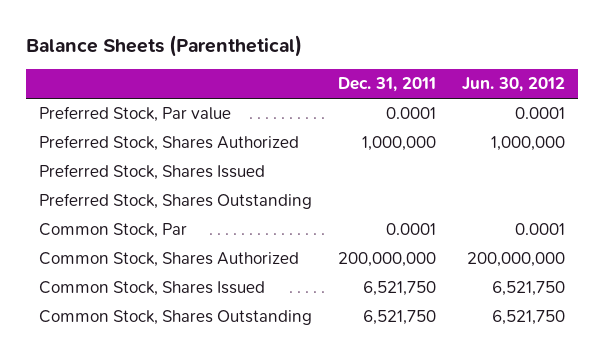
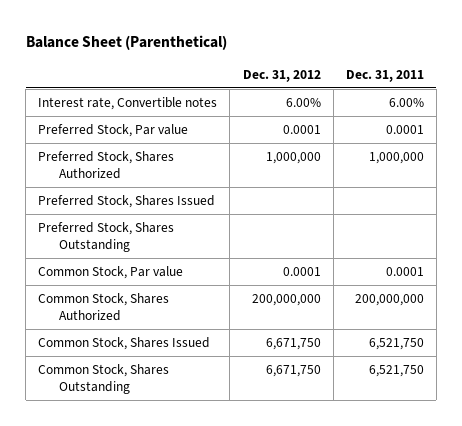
[26,35,303,58] Balance Sheets (Parenthetical) -> [25,35,227,51] Balance Sheet (Parenthetical)
[462,77,566,93] Jun. 30, 2012 -> none
none -> [242,69,321,82] Dec. 31, 2012
none -> [38,97,218,111] Interest rate, Convertible notes
[39,223,188,239] Common Stock, Par -> [38,266,184,280] Common Stock, Par value

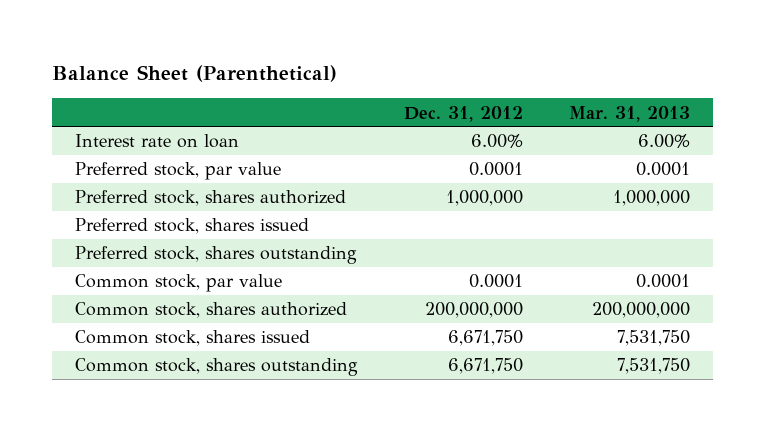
[345,69,424,82] Dec. 31, 2011 -> none
none -> [568,105,690,122] Mar. 31, 2013
[38,97,218,111] Interest rate, Convertible notes -> [75,134,240,149] Interest rate on loan
[38,124,189,138] Preferred Stock, Par value -> [75,162,282,181] Preferred stock, par value
[38,151,175,179] Preferred Stock, Shares Authorized -> [75,190,347,207] Preferred stock, shares authorized
[38,195,216,209] Preferred Stock, Shares Issued -> [75,218,310,235] Preferred stock, shares issued
[38,222,175,252] Preferred Stock, Shares Outstanding -> [75,246,358,265] Preferred stock, shares outstanding
[38,266,184,280] Common Stock, Par value -> [75,274,283,293] Common stock, par value
[38,293,170,321] Common Stock, Shares Authorized -> [75,302,348,319] Common stock, shares authorized
[38,337,211,351] Common Stock, Shares Issued -> [75,330,311,347] Common stock, shares issued
[38,364,170,394] Common Stock, Shares Outstanding -> [75,358,359,377] Common stock, shares outstanding

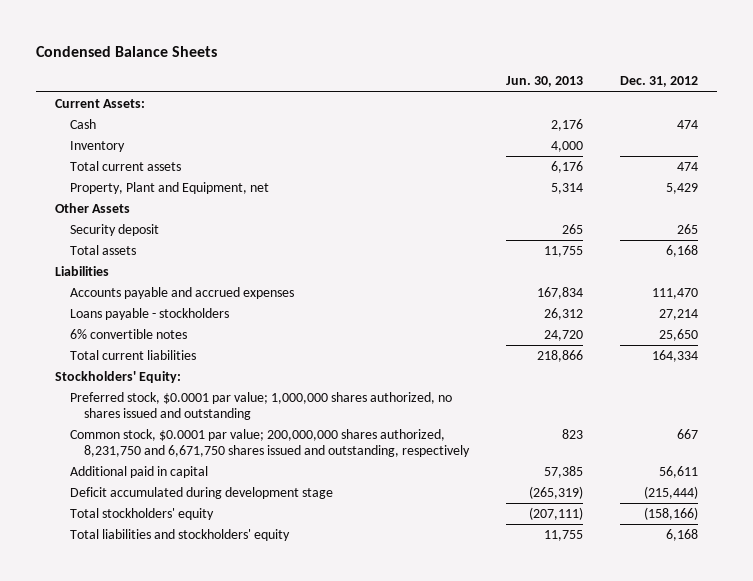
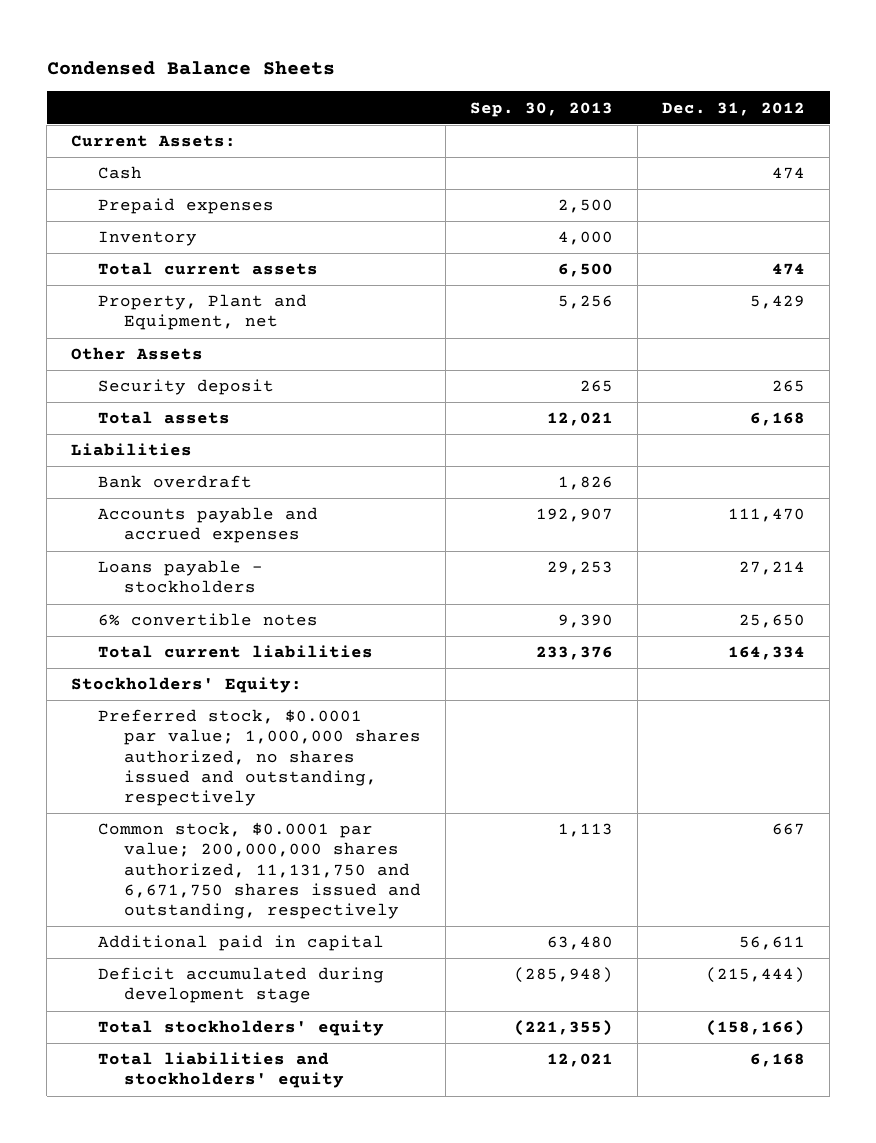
[506,76,584,88] Jun. 30, 2013 -> none
none -> [470,101,614,117] Sep. 30, 2013
none -> [97,198,274,215] Prepaid expenses
none -> [97,475,252,489] Bank overdraft
[69,391,452,421] Preferred stock, $0.0001 par value; 1,000,000 shares authorized, no shares issued and outstanding -> [97,709,422,807] Preferred stock, $0.0001 par value; 1,000,000 shares authorized, no shares issued and outstanding, respectively
[69,428,471,458] Common stock, $0.0001 par value; 200,000,000 shares authorized, 8,231,750 and 6,671,750 shares issued and outstanding, respectively -> [97,822,422,920] Common stock, $0.0001 par value; 200,000,000 shares authorized, 11,131,750 and 6,671,750 shares issued and outstanding, respectively

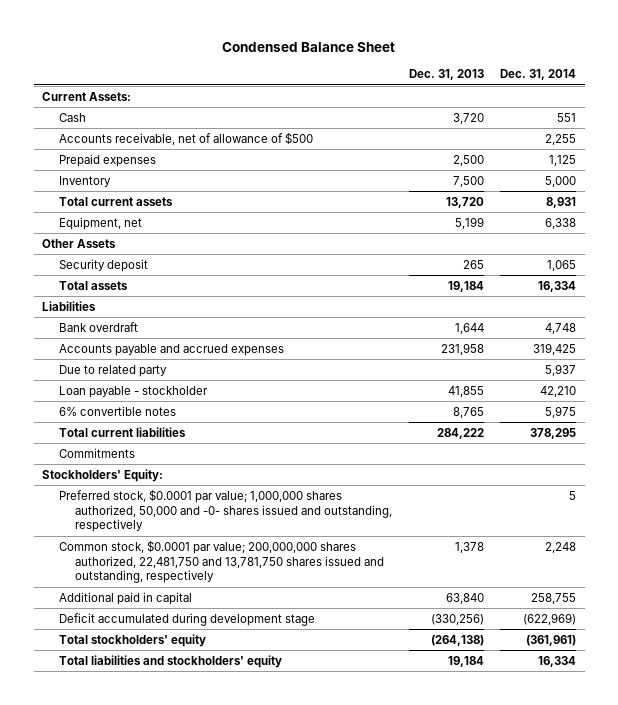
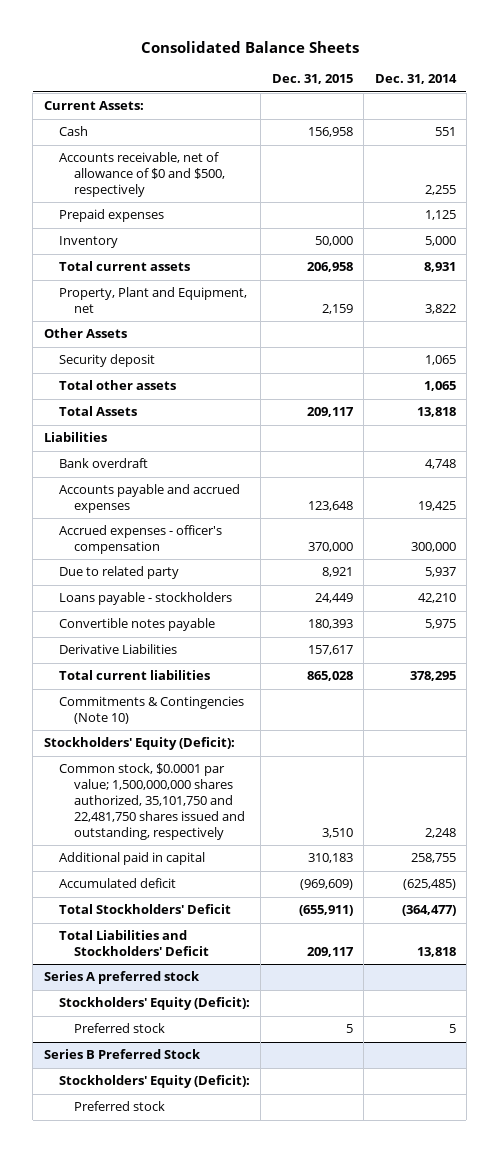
[222,41,396,52] Condensed Balance Sheet -> [140,40,359,53] Consolidated Balance Sheets
[408,69,484,81] Dec. 31, 2013 -> none
none -> [271,74,353,85] Dec. 31, 2015
[58,131,313,145] Accounts receivable, net of allowance of $500 -> [58,152,225,198] Accounts receivable, net of allowance of $0 and $500, respectively
[58,216,142,230] Equipment, net -> [58,287,247,314] Property, Plant and Equipment, net
[545,217,577,229] 6,338 -> [424,304,456,315] 3,822
none -> [58,380,176,391] Total other assets
[58,280,128,290] Total assets -> [58,406,137,417] Total Assets
[538,280,577,292] 16,334 -> [416,407,456,418] 13,818
[533,342,577,355] 319,425 -> [417,501,456,512] 19,425
none -> [58,525,222,555] Accrued expenses - officer's compensation
[58,385,208,398] Loan payable - stockholder -> [58,592,232,606] Loans payable - stockholders
[58,405,176,416] 6% convertible notes -> [58,618,215,632] Convertible notes payable
none -> [58,644,177,655] Derivative Liabilities
[58,488,393,533] Preferred stock, $0.0001 par value; 1,000,000 shares authorized, 50,000 and -0- shares issued and outstanding, respectively -> none
[58,447,135,458] Commitments -> [58,696,244,725] Commitments & Contingencies (Note 10)
[41,468,163,482] Stockholders' Equity: -> [43,737,235,751] Stockholders' Equity (Deficit):
[58,539,385,584] Common stock, $0.0001 par value; 200,000,000 shares authorized, 22,481,750 and 13,781,750 shares issued and outstanding, respectively -> [58,763,245,840] Common stock, $0.0001 par value; 1,500,000,000 shares authorized, 35,101,750 and 22,481,750 shares issued and outstanding, respectively
[58,612,315,626] Deficit accumulated during development stage -> [58,878,176,889] Accumulated deficit
[523,612,577,625] (622,969) -> [402,879,456,891] (625,485)
[58,633,206,647] Total stockholders' equity -> [58,904,231,915] Total Stockholders' Deficit
[526,634,577,646] (361,961) -> [401,905,456,917] (364,477)
[58,654,282,668] Total liabilities and stockholders' equity -> [58,930,209,957] Total Liabilities and Stockholders' Deficit
[538,655,577,667] 16,334 -> [416,947,456,958] 13,818
none -> [43,971,200,985] Series A preferred stock
none -> [58,997,250,1011] Stockholders' Equity (Deficit):
none -> [73,1023,165,1034] Preferred stock
none -> [43,1049,201,1060] Series B Preferred Stock
none -> [58,1075,250,1089] Stockholders' Equity (Deficit):
none -> [73,1101,165,1112] Preferred stock

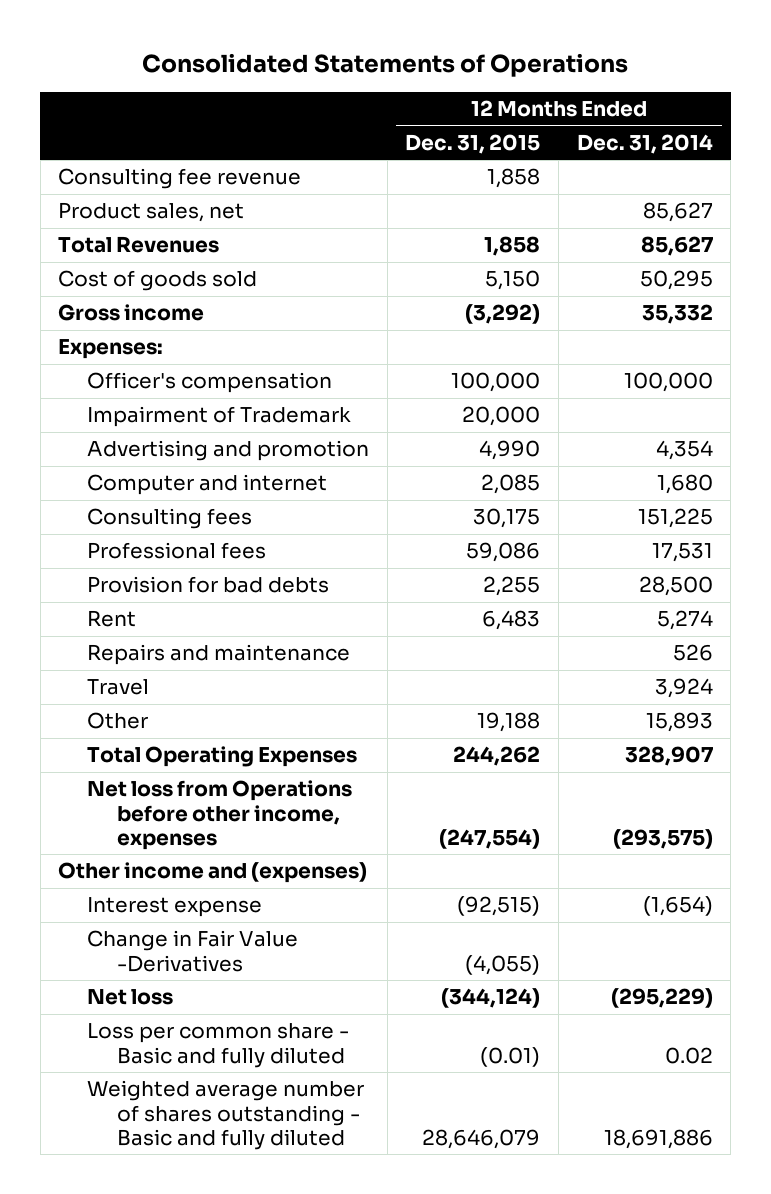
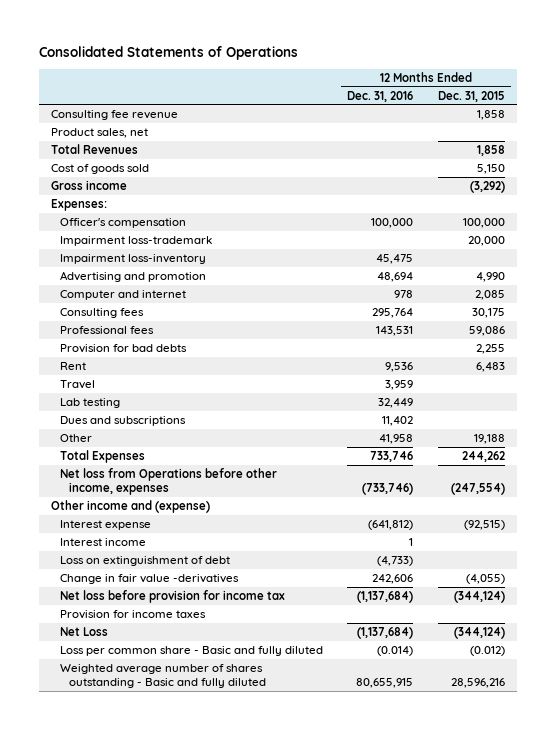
[576,133,713,154] Dec. 31, 2014 -> none
none -> [347,90,414,102] Dec. 31, 2016
[87,406,352,428] Impairment of Trademark -> [59,236,212,247] Impairment loss-trademark
none -> [59,254,206,265] Impairment loss-inventory
[87,644,351,666] Repairs and maintenance -> none
none -> [59,398,120,409] Lab testing
none -> [59,416,186,427] Dues and subscriptions
[87,746,358,768] Total Operating Expenses -> [59,450,145,464] Total Expenses
[58,862,368,884] Other income and (expenses) -> [50,500,210,514] Other income and (expense)
none -> [59,538,146,547] Interest income
none -> [59,556,230,567] Loss on extinguishment of debt
[87,930,299,972] Change in Fair Value -Derivatives -> [59,574,239,585] Change in fair value -derivatives
none -> [59,590,285,604] Net loss before provision for income tax
none -> [59,610,206,620] Provision for income taxes
[87,989,174,1006] Net loss -> [59,627,108,637] Net Loss
[480,1046,541,1067] (0.01) -> [469,646,505,657] (0.012)
[422,1128,541,1149] 28,646,079 -> [450,678,505,689] 28,596,216

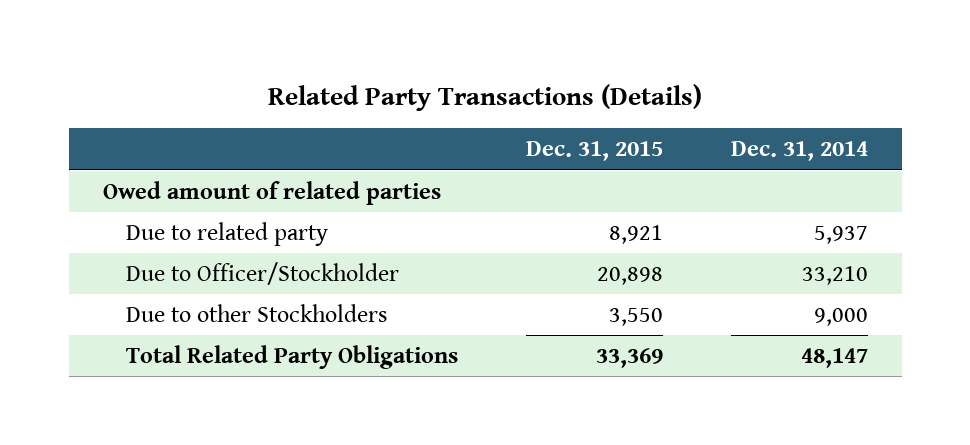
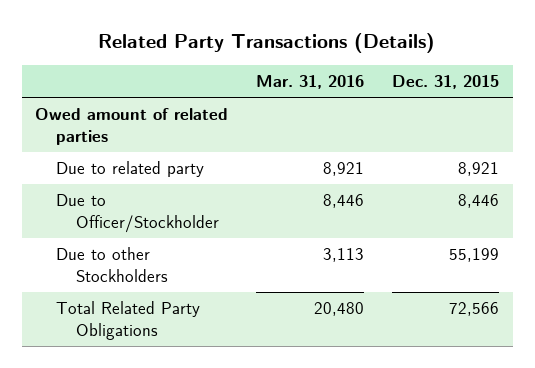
[730,141,868,162] Dec. 31, 2014 -> none
none -> [256,75,365,90] Mar. 31, 2016
[596,266,663,285] 20,898 -> [458,193,500,208] 8,446
[608,307,663,326] 3,550 -> [449,247,500,262] 55,199
[595,347,663,368] 33,369 -> [449,301,500,316] 72,566

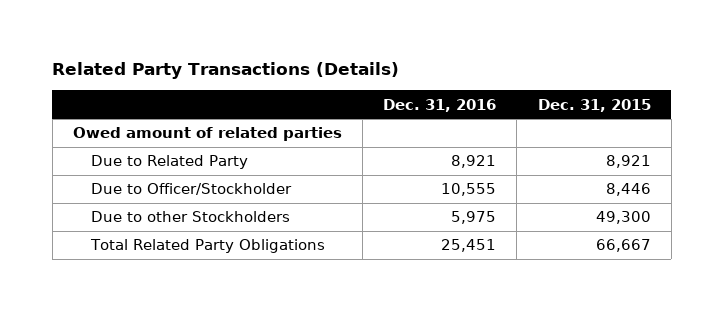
[256,75,365,90] Mar. 31, 2016 -> none
none -> [383,98,497,112] Dec. 31, 2016
[55,160,204,177] Due to related party -> [91,155,249,170] Due to Related Party
[449,247,500,262] 55,199 -> [595,211,651,225] 49,300
[449,301,500,316] 72,566 -> [595,239,651,253] 66,667

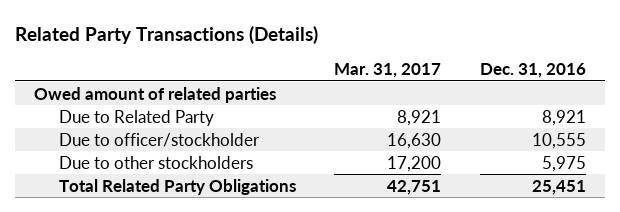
[537,98,651,112] Dec. 31, 2015 -> none
none -> [334,63,442,79] Mar. 31, 2017
[91,183,293,196] Due to Officer/Stockholder -> [58,132,260,147] Due to officer/stockholder
[91,211,291,223] Due to other Stockholders -> [58,155,253,169] Due to other stockholders

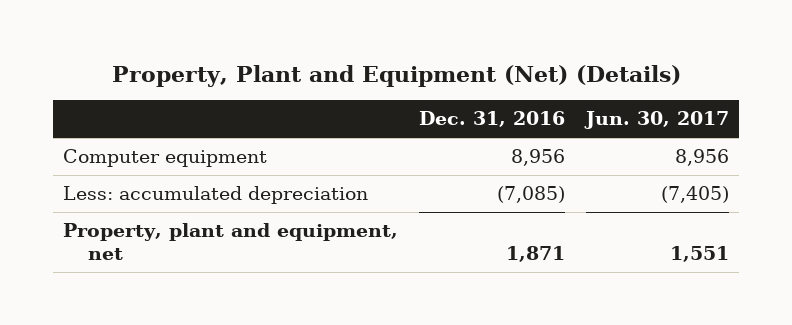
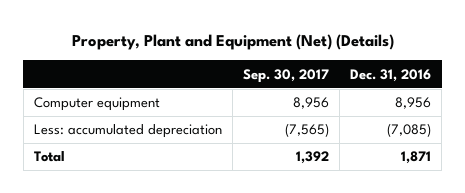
[583,111,729,130] Jun. 30, 2017 -> none
none -> [243,68,330,83] Sep. 30, 2017
[63,223,399,260] Property, plant and equipment, net -> [33,151,65,163] Total

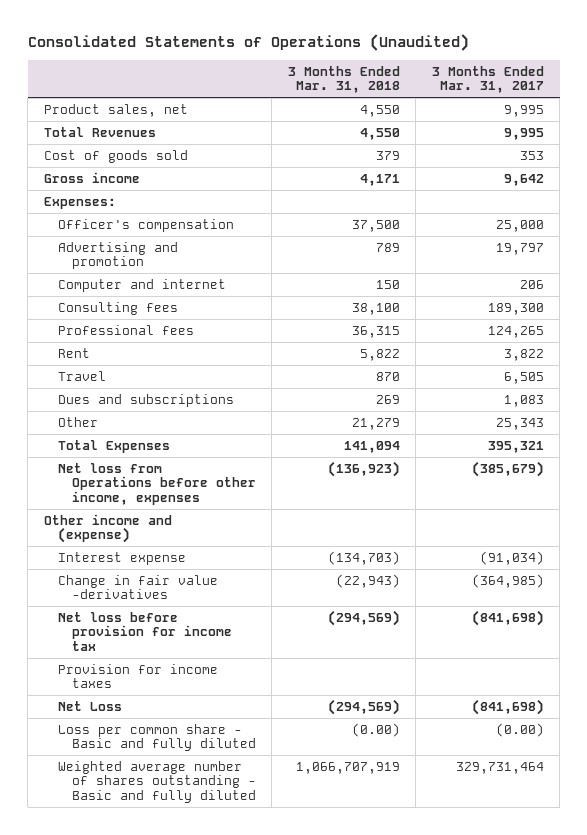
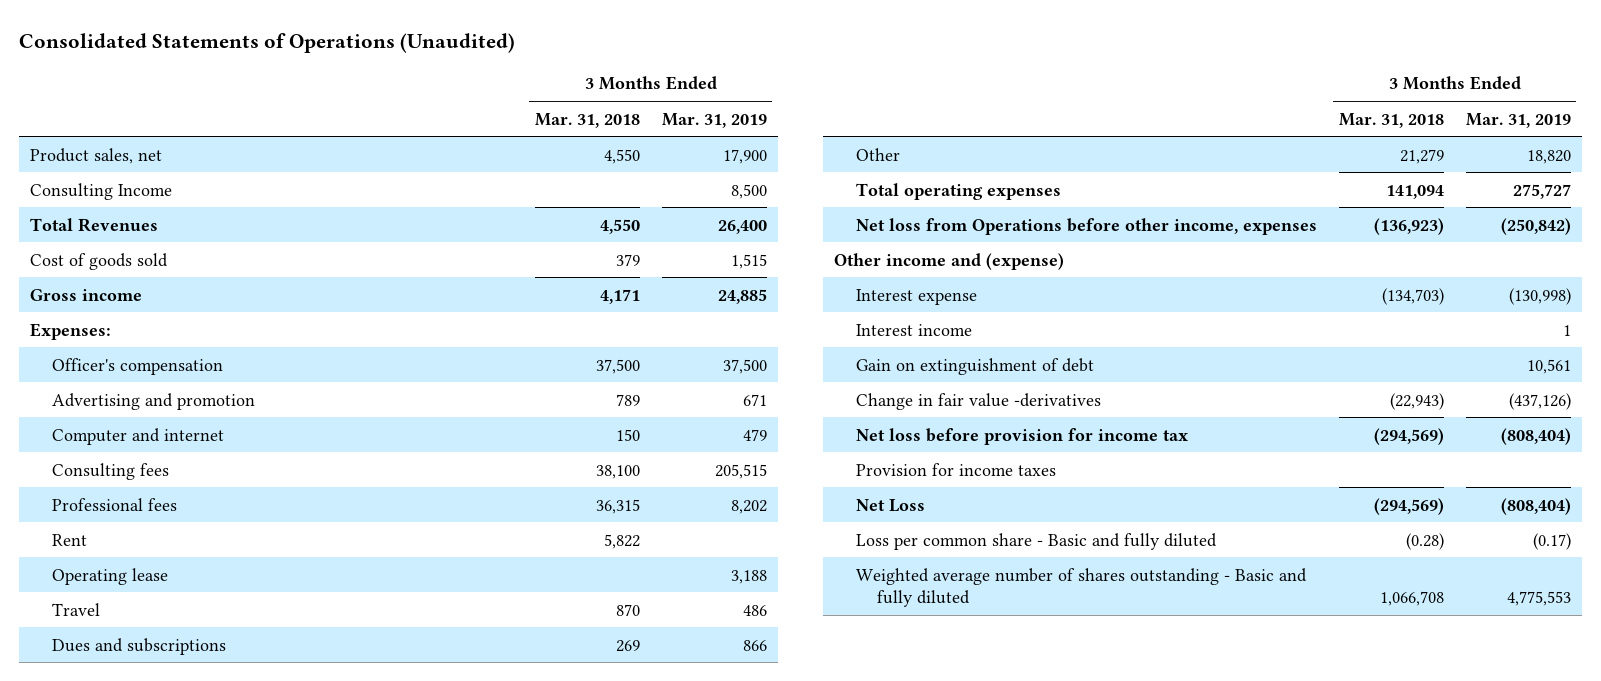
[431,65,544,94] 3 Months Ended Mar. 31, 2017 -> none
none -> [661,112,767,128] Mar. 31, 2019
none -> [30,182,173,200] Consulting Income
none -> [51,567,168,585] Operating lease
[57,439,170,453] Total Expenses -> [855,182,1061,200] Total operating expenses
none -> [855,323,972,336] Interest income
none -> [855,357,1094,375] Gain on extinguishment of debt
[351,722,400,737] (0.00) -> [1405,532,1444,550] (0.28)
[295,761,400,774] 1,066,707,919 -> [1379,591,1444,607] 1,066,708

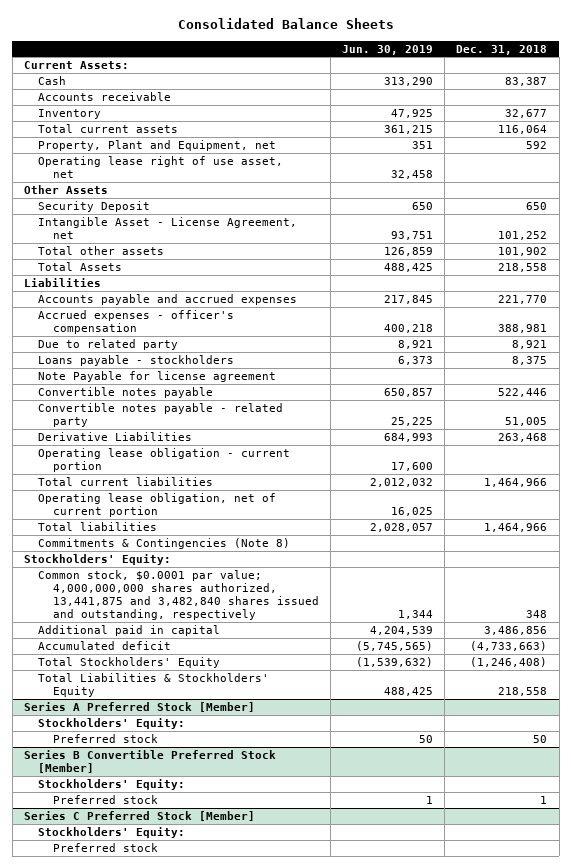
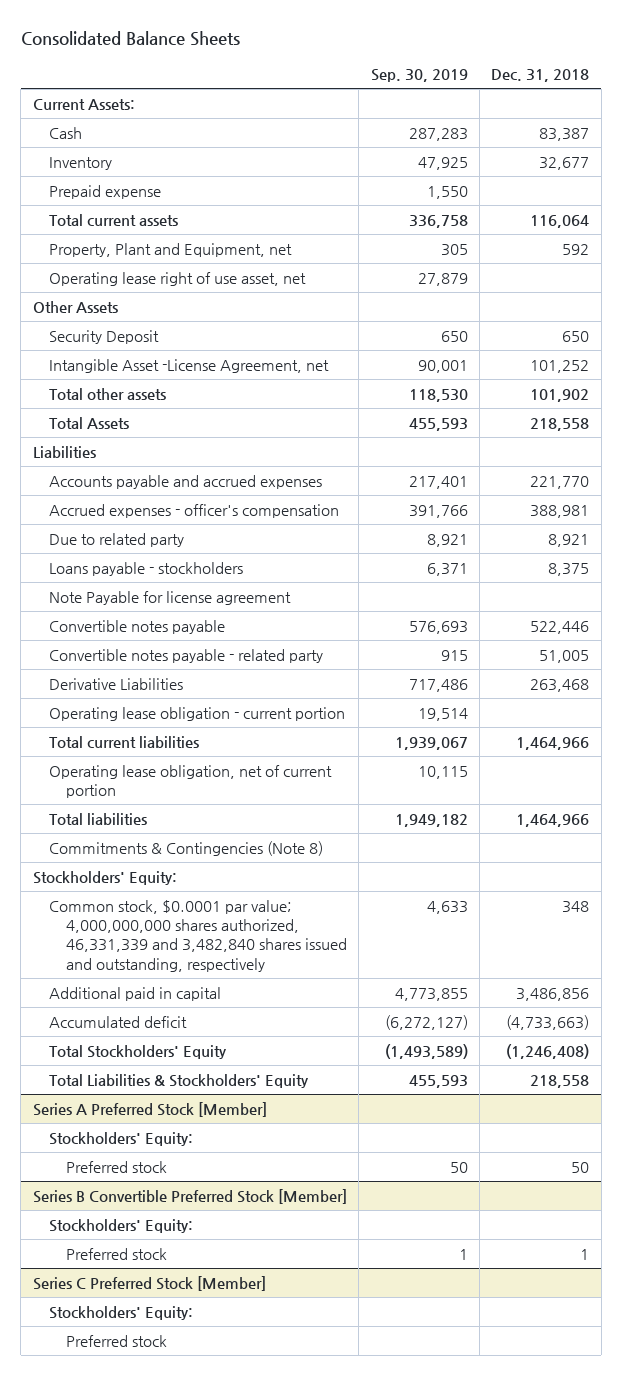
[342,44,434,55] Jun. 30, 2019 -> none
none -> [370,68,468,82] Sep. 30, 2019
[38,91,172,101] Accounts receivable -> none
none -> [49,184,162,199] Prepaid expense
[38,216,298,240] Intangible Asset - License Agreement, net -> [49,358,330,373] Intangible Asset -License Agreement, net
[38,569,320,621] Common stock, $0.0001 par value; 4,000,000,000 shares authorized, 13,441,875 and 3,482,840 shares issued and outstanding, respectively -> [49,899,347,972] Common stock, $0.0001 par value; 4,000,000,000 shares authorized, 46,331,339 and 3,482,840 shares issued and outstanding, respectively

